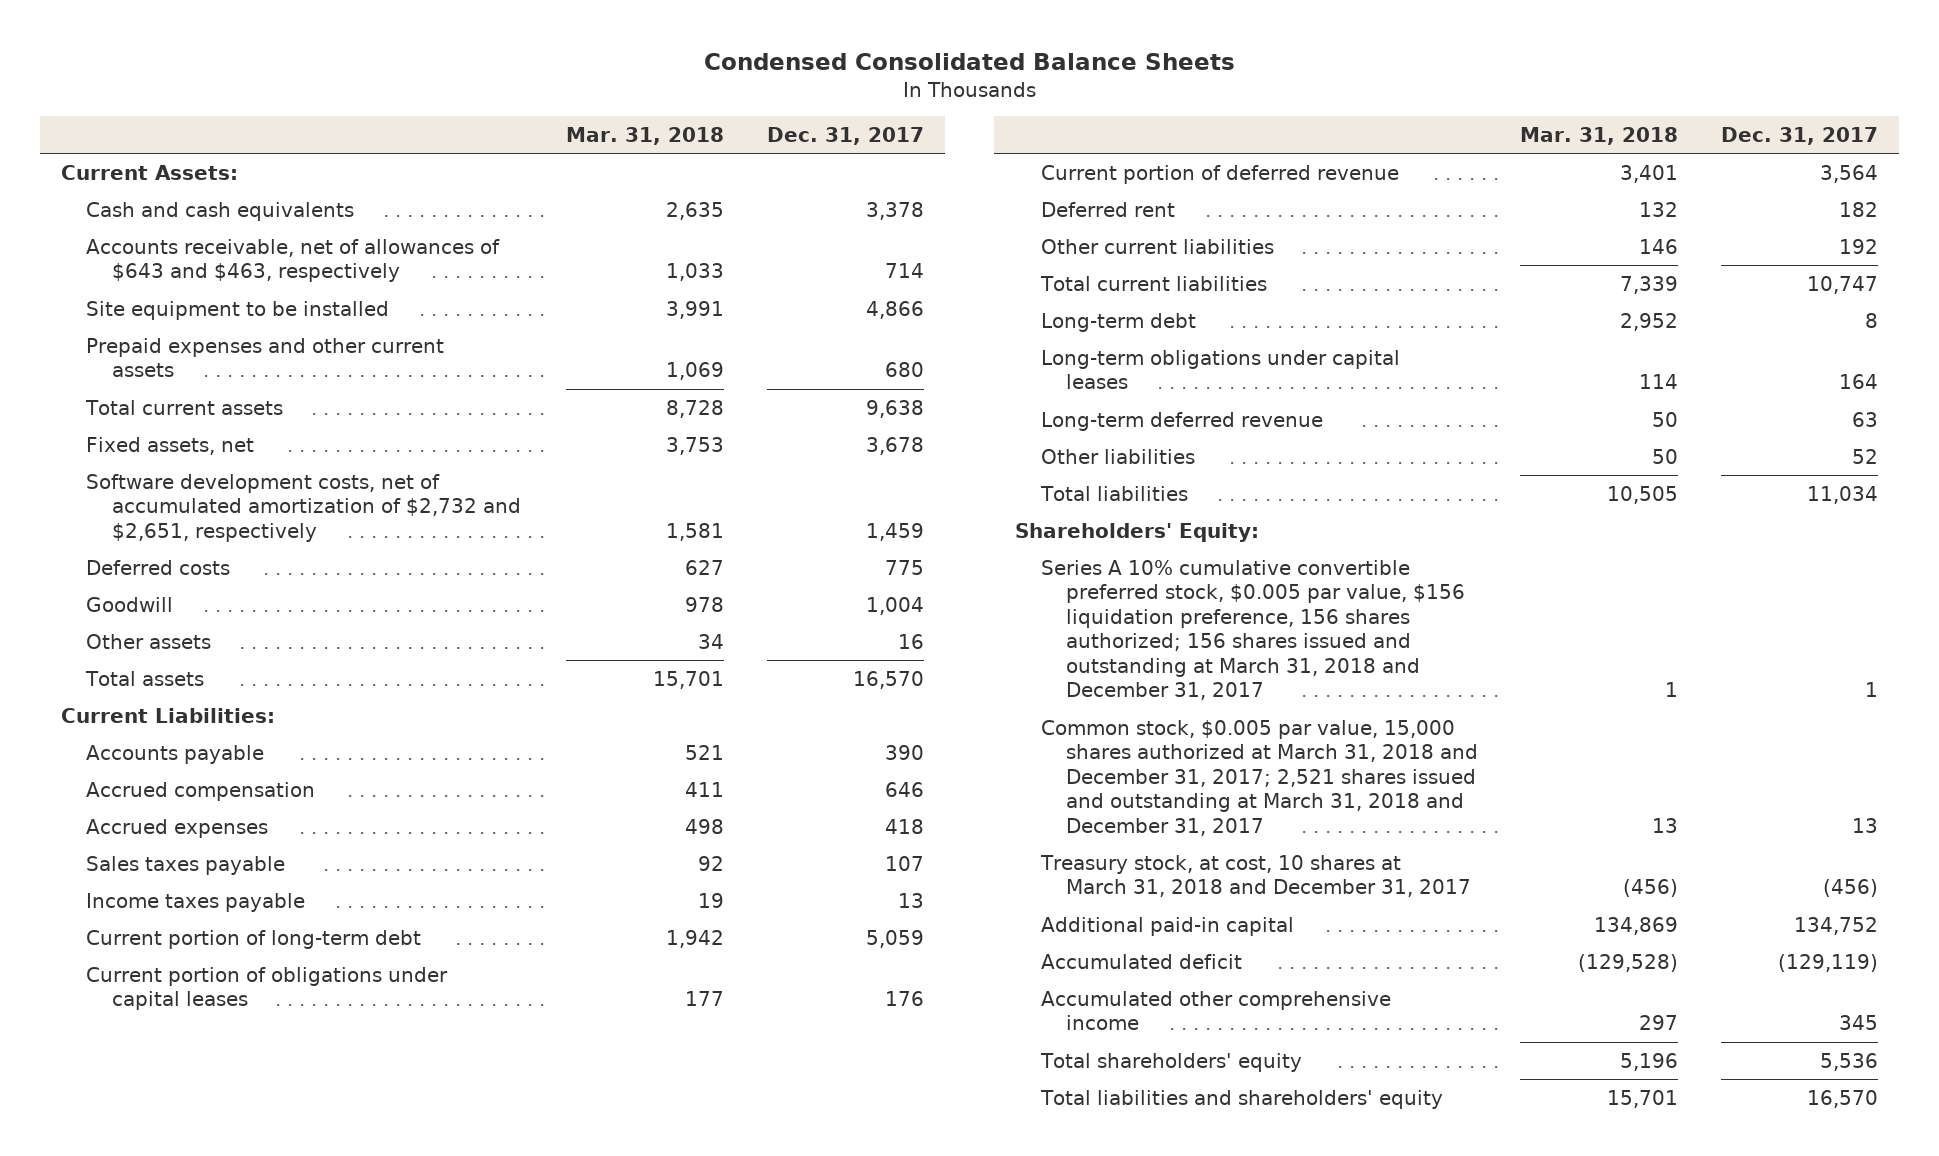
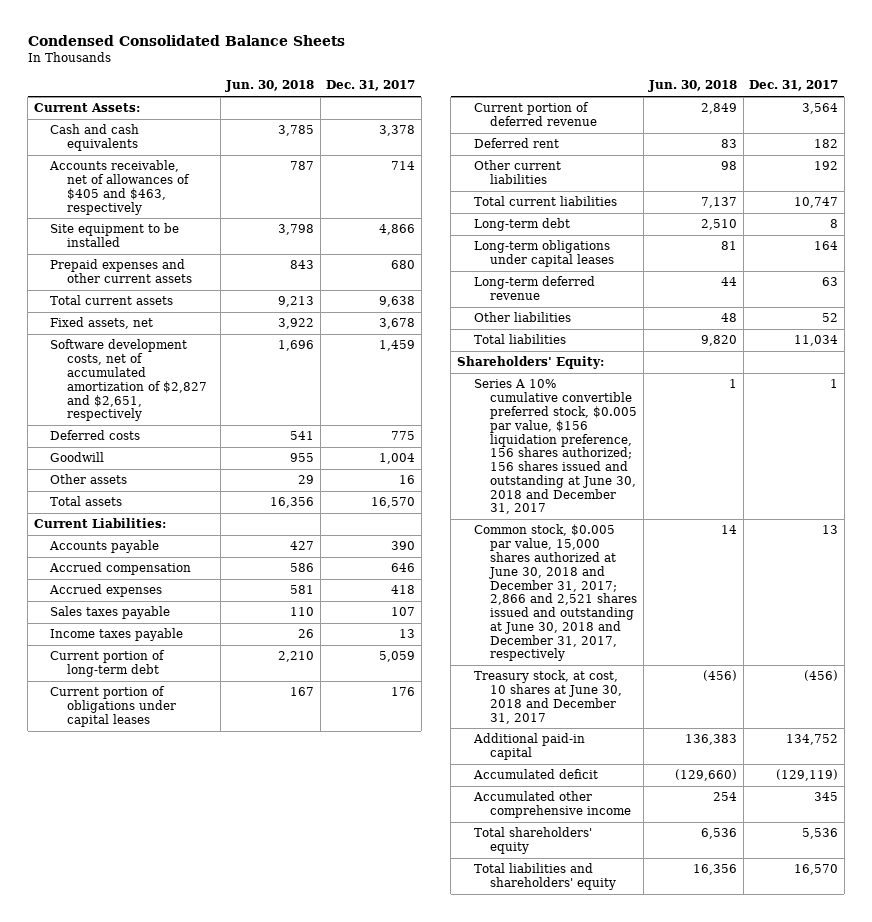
[566,126,725,145] Mar. 31, 2018 -> none
none -> [225,80,315,93] Jun. 30, 2018
[86,238,501,283] Accounts receivable, net of allowances of $643 and $463, respectively -> [49,160,191,215] Accounts receivable, net of allowances of $405 and $463, respectively
[86,473,521,542] Software development costs, net of accumulated amortization of $2,732 and $2,651, respectively -> [50,339,208,422] Software development costs, net of accumulated amortization of $2,827 and $2,651, respectively
[1040,559,1465,701] Series A 10% cumulative convertible preferred stock, $0.005 par value, $156 liquidation preference, 156 shares authorized; 156 shares issued and outstanding at March 31, 2018 and December 31, 2017 -> [473,379,638,515] Series A 10% cumulative convertible preferred stock, $0.005 par value, $156 liquidation preference, 156 shares authorized; 156 shares issued and outstanding at June 30, 2018 and December 31, 2017
[1040,719,1478,836] Common stock, $0.005 par value, 15,000 shares authorized at March 31, 2018 and December 31, 2017; 2,521 shares issued and outstanding at March 31, 2018 and December 31, 2017 -> [473,524,638,662] Common stock, $0.005 par value, 15,000 shares authorized at June 30, 2018 and December 31, 2017; 2,866 and 2,521 shares issued and outstanding at June 30, 2018 and December 31, 2017, respectively
[1039,854,1471,898] Treasury stock, at cost, 10 shares at March 31, 2018 and December 31, 2017 -> [473,670,623,724] Treasury stock, at cost, 10 shares at June 30, 2018 and December 31, 2017

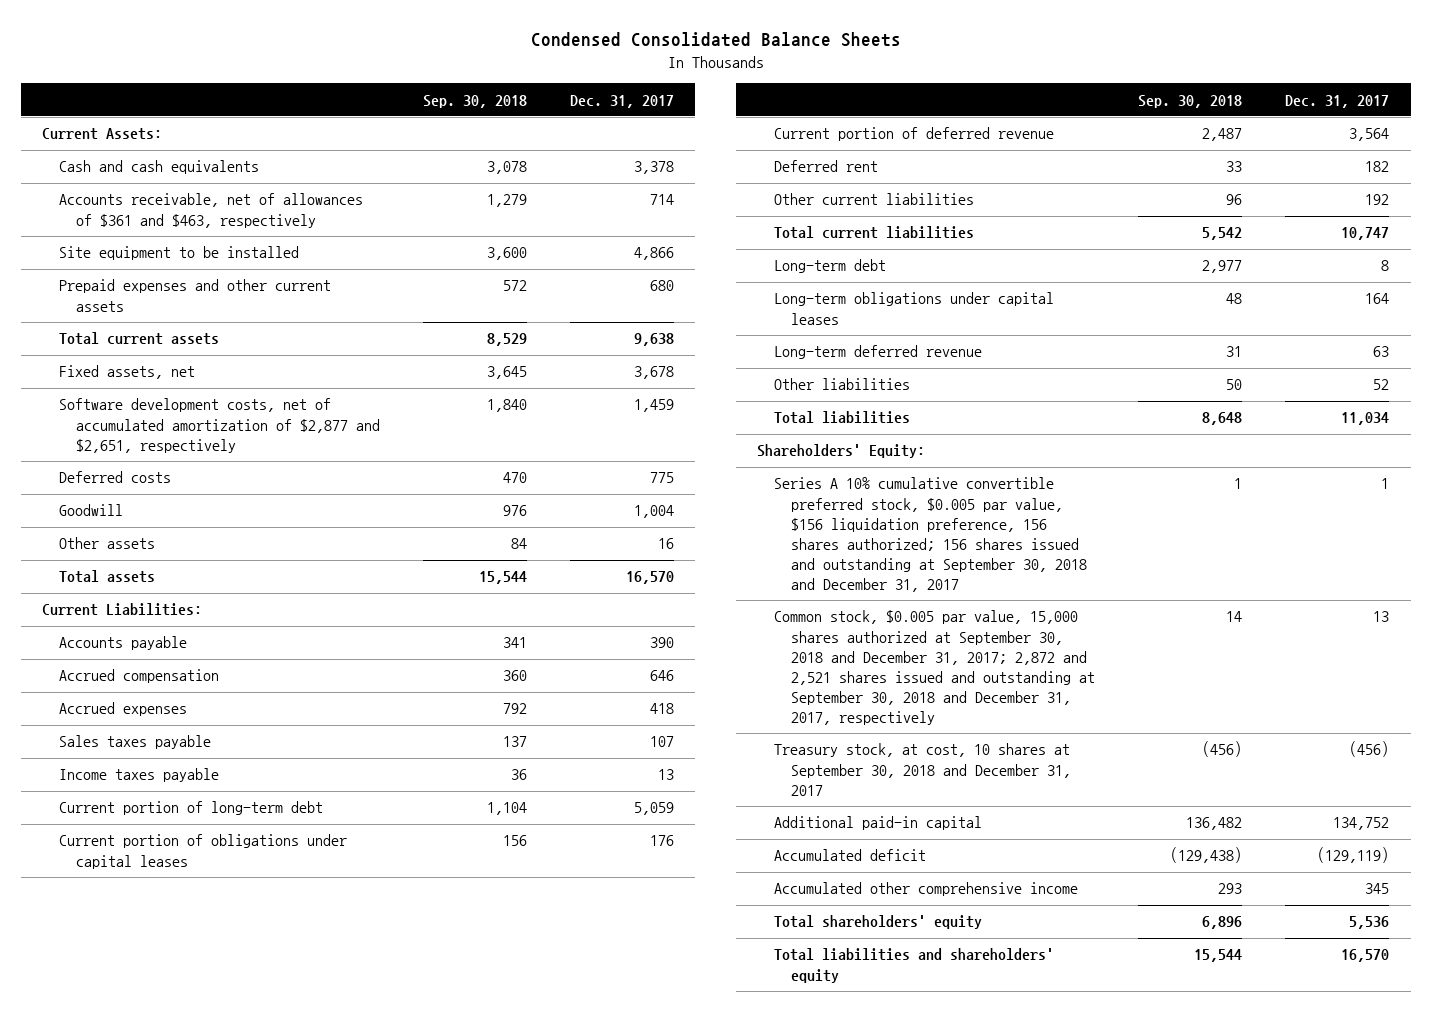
[225,80,315,93] Jun. 30, 2018 -> none
none -> [423,94,528,108] Sep. 30, 2018
[49,160,191,215] Accounts receivable, net of allowances of $405 and $463, respectively -> [59,193,364,228] Accounts receivable, net of allowances of $361 and $463, respectively
[50,339,208,422] Software development costs, net of accumulated amortization of $2,827 and $2,651, respectively -> [59,398,381,453] Software development costs, net of accumulated amortization of $2,877 and $2,651, respectively
[473,379,638,515] Series A 10% cumulative convertible preferred stock, $0.005 par value, $156 liquidation preference, 156 shares authorized; 156 shares issued and outstanding at June 30, 2018 and December 31, 2017 -> [774,477,1088,593] Series A 10% cumulative convertible preferred stock, $0.005 par value, $156 liquidation preference, 156 shares authorized; 156 shares issued and outstanding at September 30, 2018 and December 31, 2017
[473,524,638,662] Common stock, $0.005 par value, 15,000 shares authorized at June 30, 2018 and December 31, 2017; 2,866 and 2,521 shares issued and outstanding at June 30, 2018 and December 31, 2017, respectively -> [774,610,1096,726] Common stock, $0.005 par value, 15,000 shares authorized at September 30, 2018 and December 31, 2017; 2,872 and 2,521 shares issued and outstanding at September 30, 2018 and December 31, 2017, respectively
[473,670,623,724] Treasury stock, at cost, 10 shares at June 30, 2018 and December 31, 2017 -> [774,743,1072,796] Treasury stock, at cost, 10 shares at September 30, 2018 and December 31, 2017

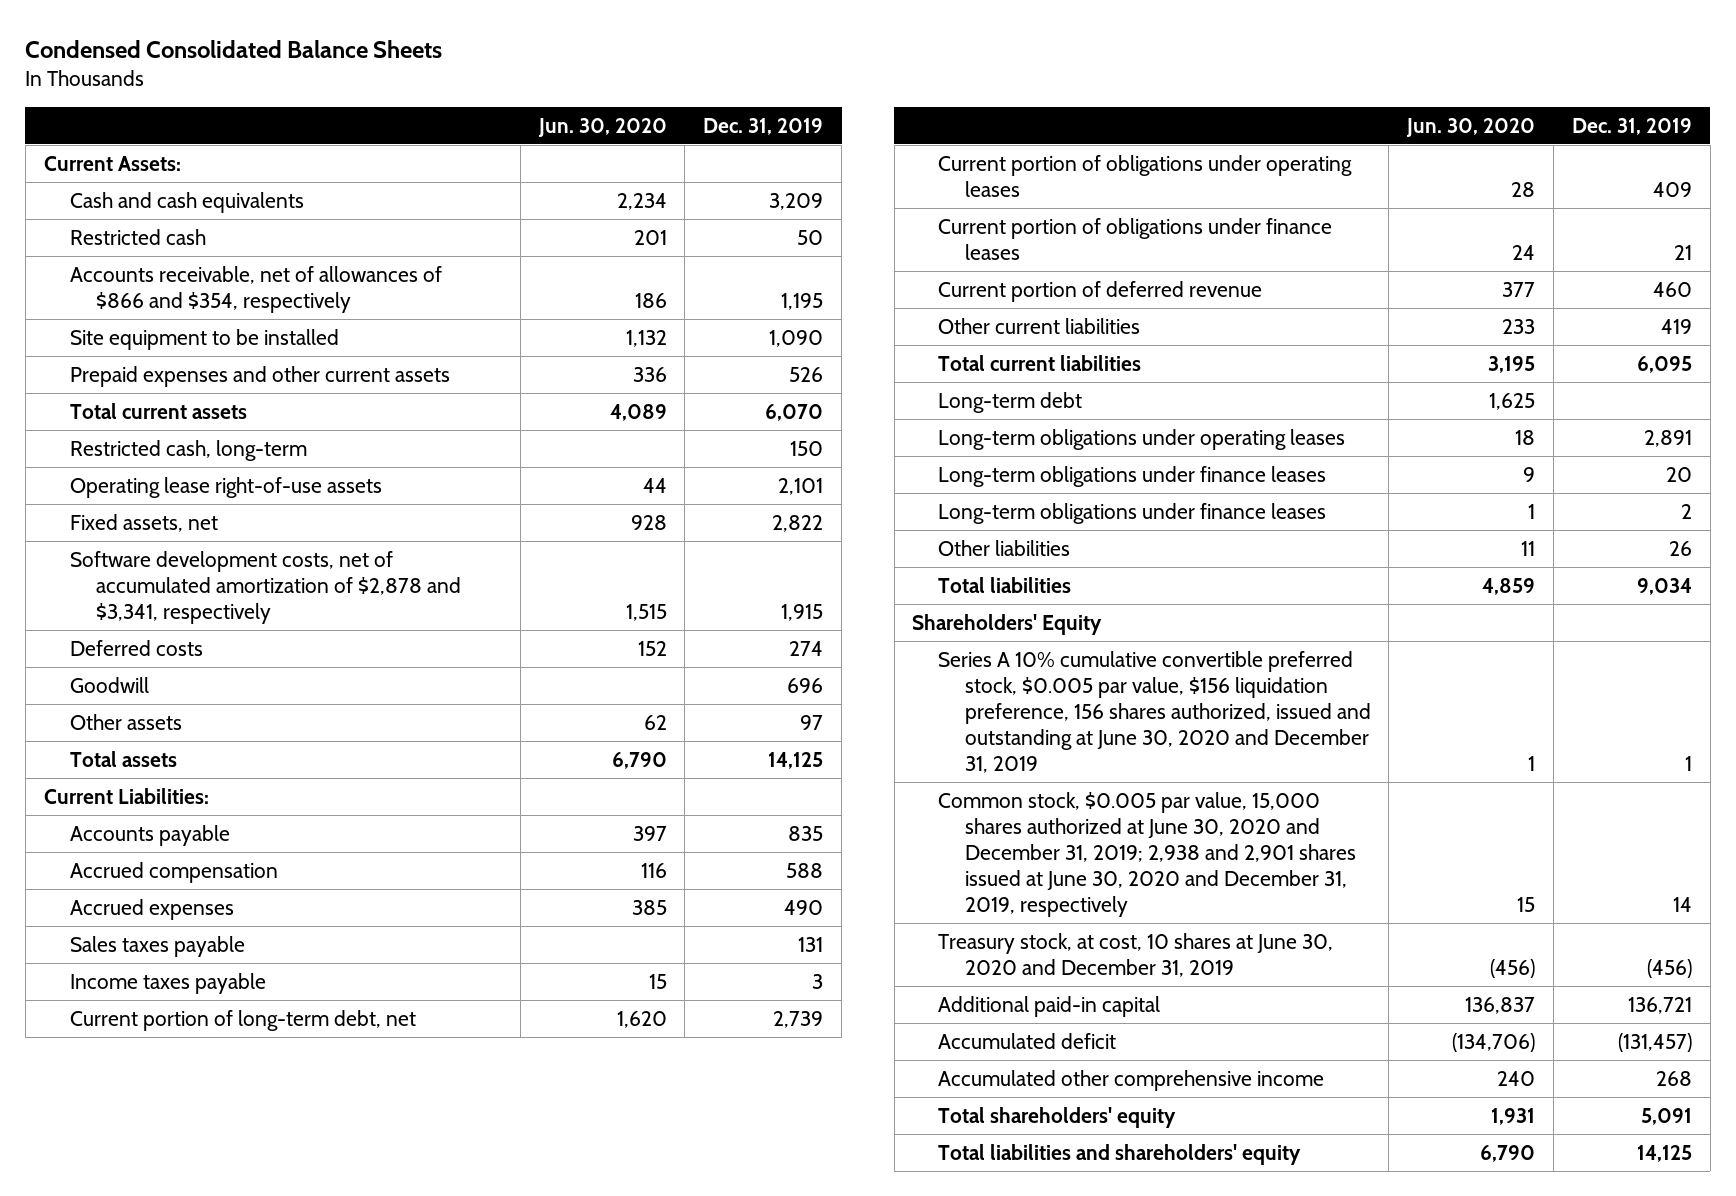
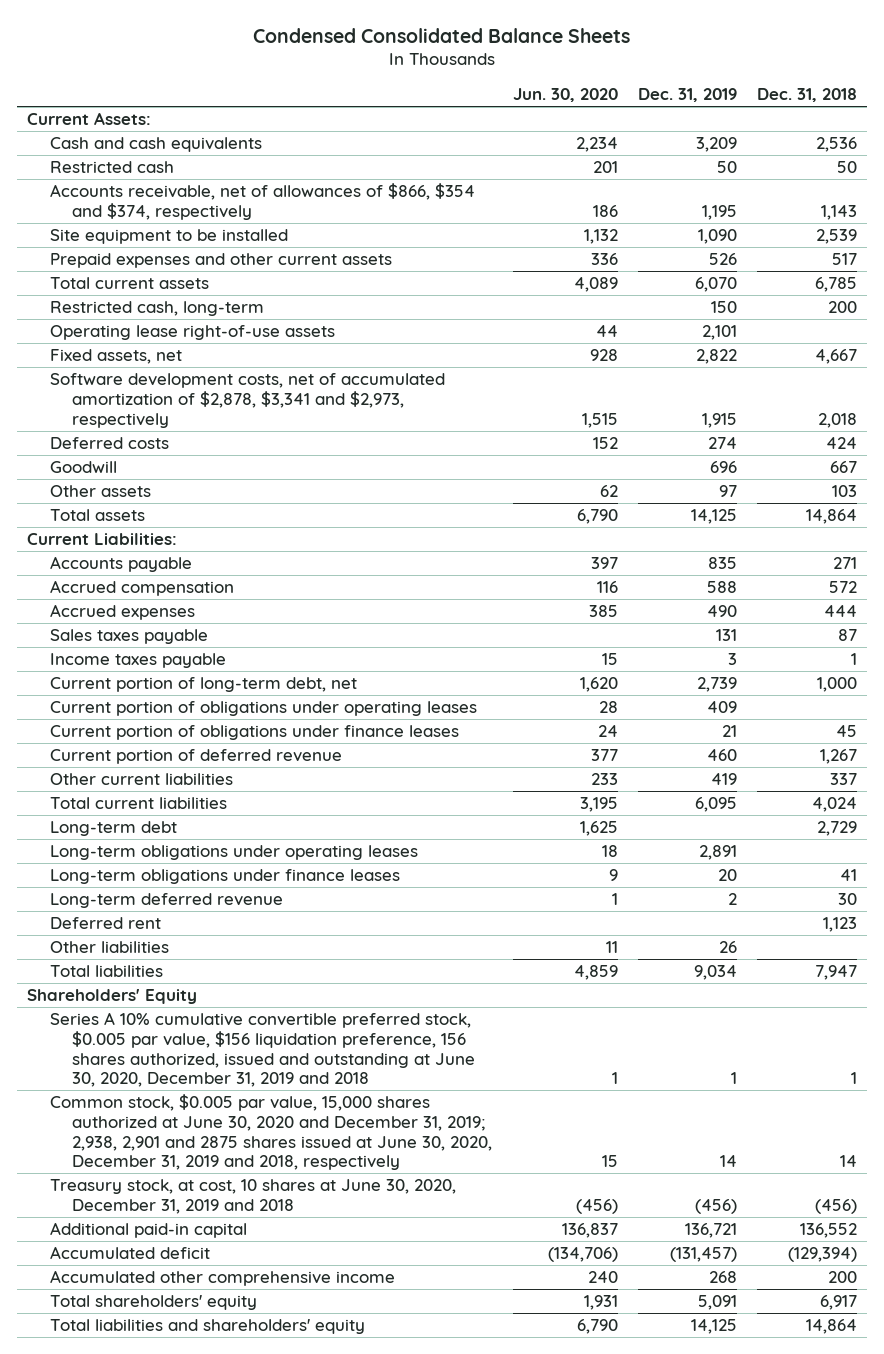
none -> [757,88,858,103] Dec. 31, 2018
[69,265,442,313] Accounts receivable, net of allowances of $866 and $354, respectively -> [49,183,475,220] Accounts receivable, net of allowances of $866, $354 and $374, respectively
[69,550,461,624] Software development costs, net of accumulated amortization of $2,878 and $3,341, respectively -> [49,373,445,428] Software development costs, net of accumulated amortization of $2,878, $3,341 and $2,973, respectively
[938,502,1327,524] Long-term obligations under finance leases -> none
none -> [49,893,283,909] Long-term deferred revenue
none -> [49,917,161,930] Deferred rent
[938,650,1371,774] Series A 10% cumulative convertible preferred stock, $0.005 par value, $156 liquidation preference, 156 shares authorized, issued and outstanding at June 30, 2020 and December 31, 2019 -> [49,1012,476,1088] Series A 10% cumulative convertible preferred stock, $0.005 par value, $156 liquidation preference, 156 shares authorized, issued and outstanding at June 30, 2020, December 31, 2019 and 2018
[938,791,1356,918] Common stock, $0.005 par value, 15,000 shares authorized at June 30, 2020 and December 31, 2019; 2,938 and 2,901 shares issued at June 30, 2020 and December 31, 2019, respectively -> [49,1094,493,1171] Common stock, $0.005 par value, 15,000 shares authorized at June 30, 2020 and December 31, 2019; 2,938, 2,901 and 2875 shares issued at June 30, 2020, December 31, 2019 and 2018, respectively
[938,932,1334,977] Treasury stock, at cost, 10 shares at June 30, 2020 and December 31, 2019 -> [49,1179,456,1214] Treasury stock, at cost, 10 shares at June 30, 2020, December 31, 2019 and 2018

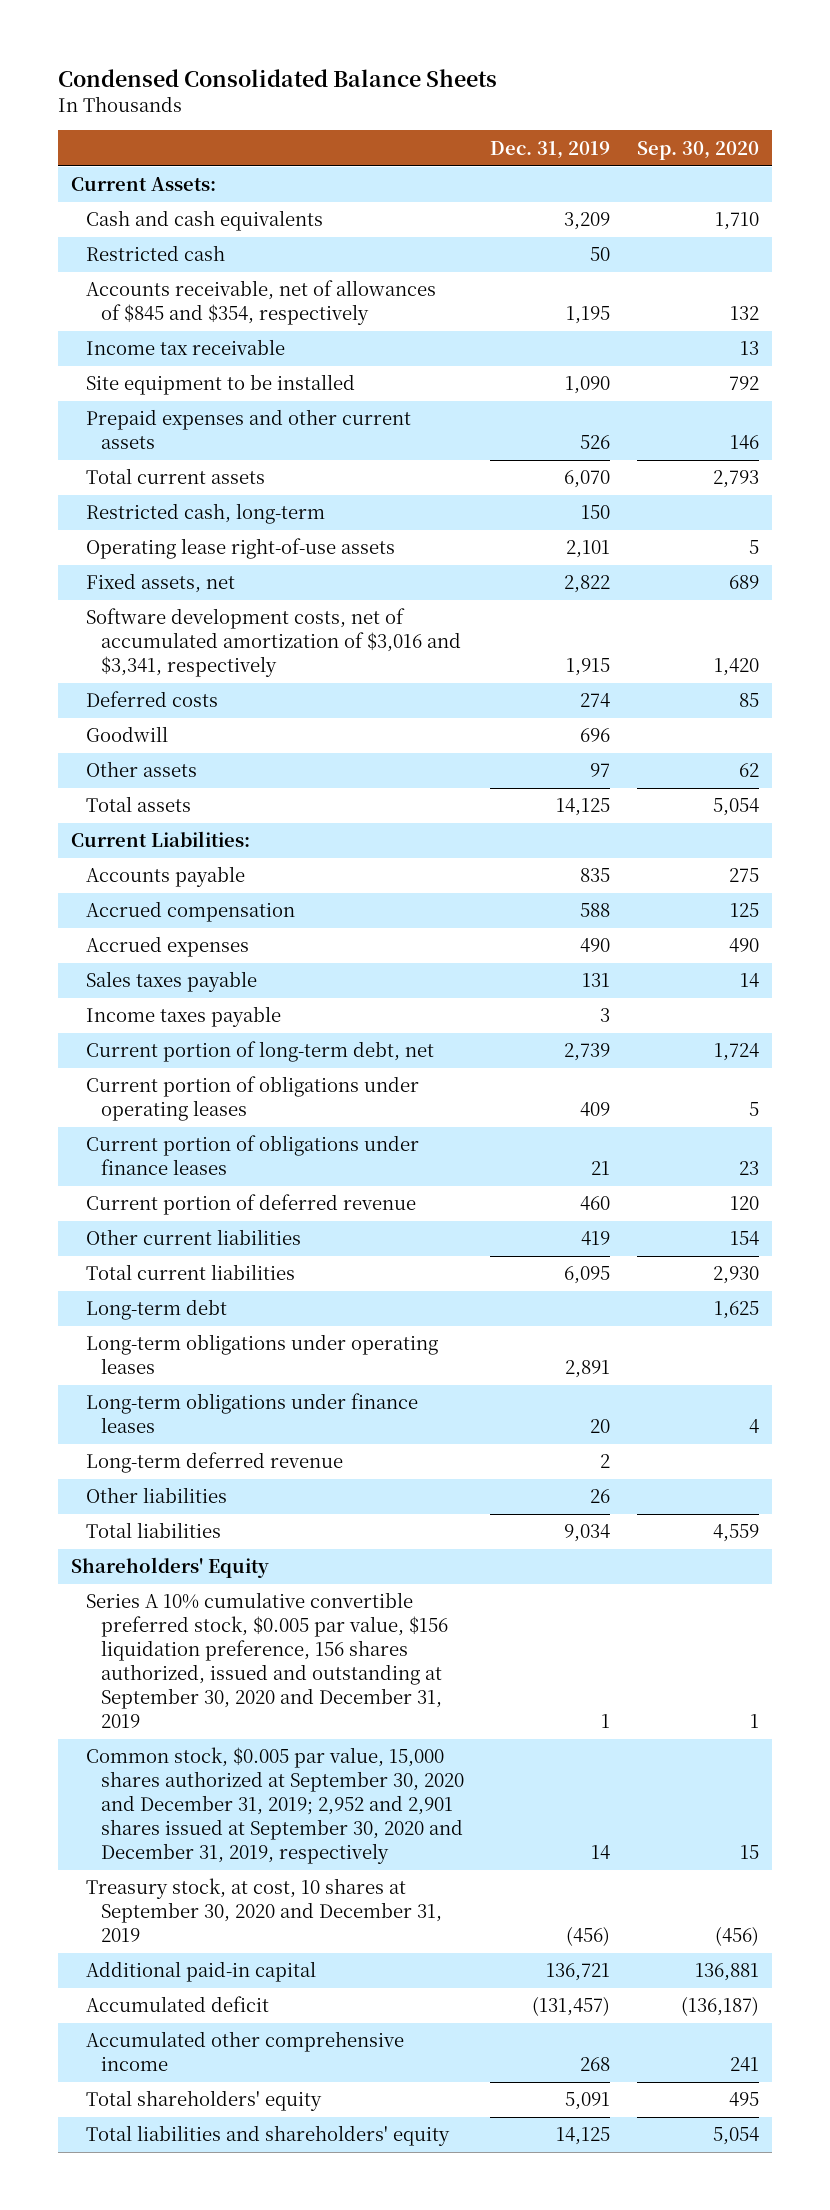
[512,88,618,103] Jun. 30, 2020 -> none
[757,88,858,103] Dec. 31, 2018 -> none
none -> [636,140,759,160] Sep. 30, 2020
[49,183,475,220] Accounts receivable, net of allowances of $866, $354 and $374, respectively -> [85,280,436,326] Accounts receivable, net of allowances of $845 and $354, respectively
none -> [85,339,285,356] Income tax receivable
[49,373,445,428] Software development costs, net of accumulated amortization of $2,878, $3,341 and $2,973, respectively -> [85,608,461,678] Software development costs, net of accumulated amortization of $3,016 and $3,341, respectively
[49,917,161,930] Deferred rent -> none
[49,1012,476,1088] Series A 10% cumulative convertible preferred stock, $0.005 par value, $156 liquidation preference, 156 shares authorized, issued and outstanding at June 30, 2020, December 31, 2019 and 2018 -> [85,1592,448,1728] Series A 10% cumulative convertible preferred stock, $0.005 par value, $156 liquidation preference, 156 shares authorized, issued and outstanding at September 30, 2020 and December 31, 2019
[49,1094,493,1171] Common stock, $0.005 par value, 15,000 shares authorized at June 30, 2020 and December 31, 2019; 2,938, 2,901 and 2875 shares issued at June 30, 2020, December 31, 2019 and 2018, respectively -> [85,1747,464,1864] Common stock, $0.005 par value, 15,000 shares authorized at September 30, 2020 and December 31, 2019; 2,952 and 2,901 shares issued at September 30, 2020 and December 31, 2019, respectively
[49,1179,456,1214] Treasury stock, at cost, 10 shares at June 30, 2020, December 31, 2019 and 2018 -> [85,1878,442,1943] Treasury stock, at cost, 10 shares at September 30, 2020 and December 31, 2019

